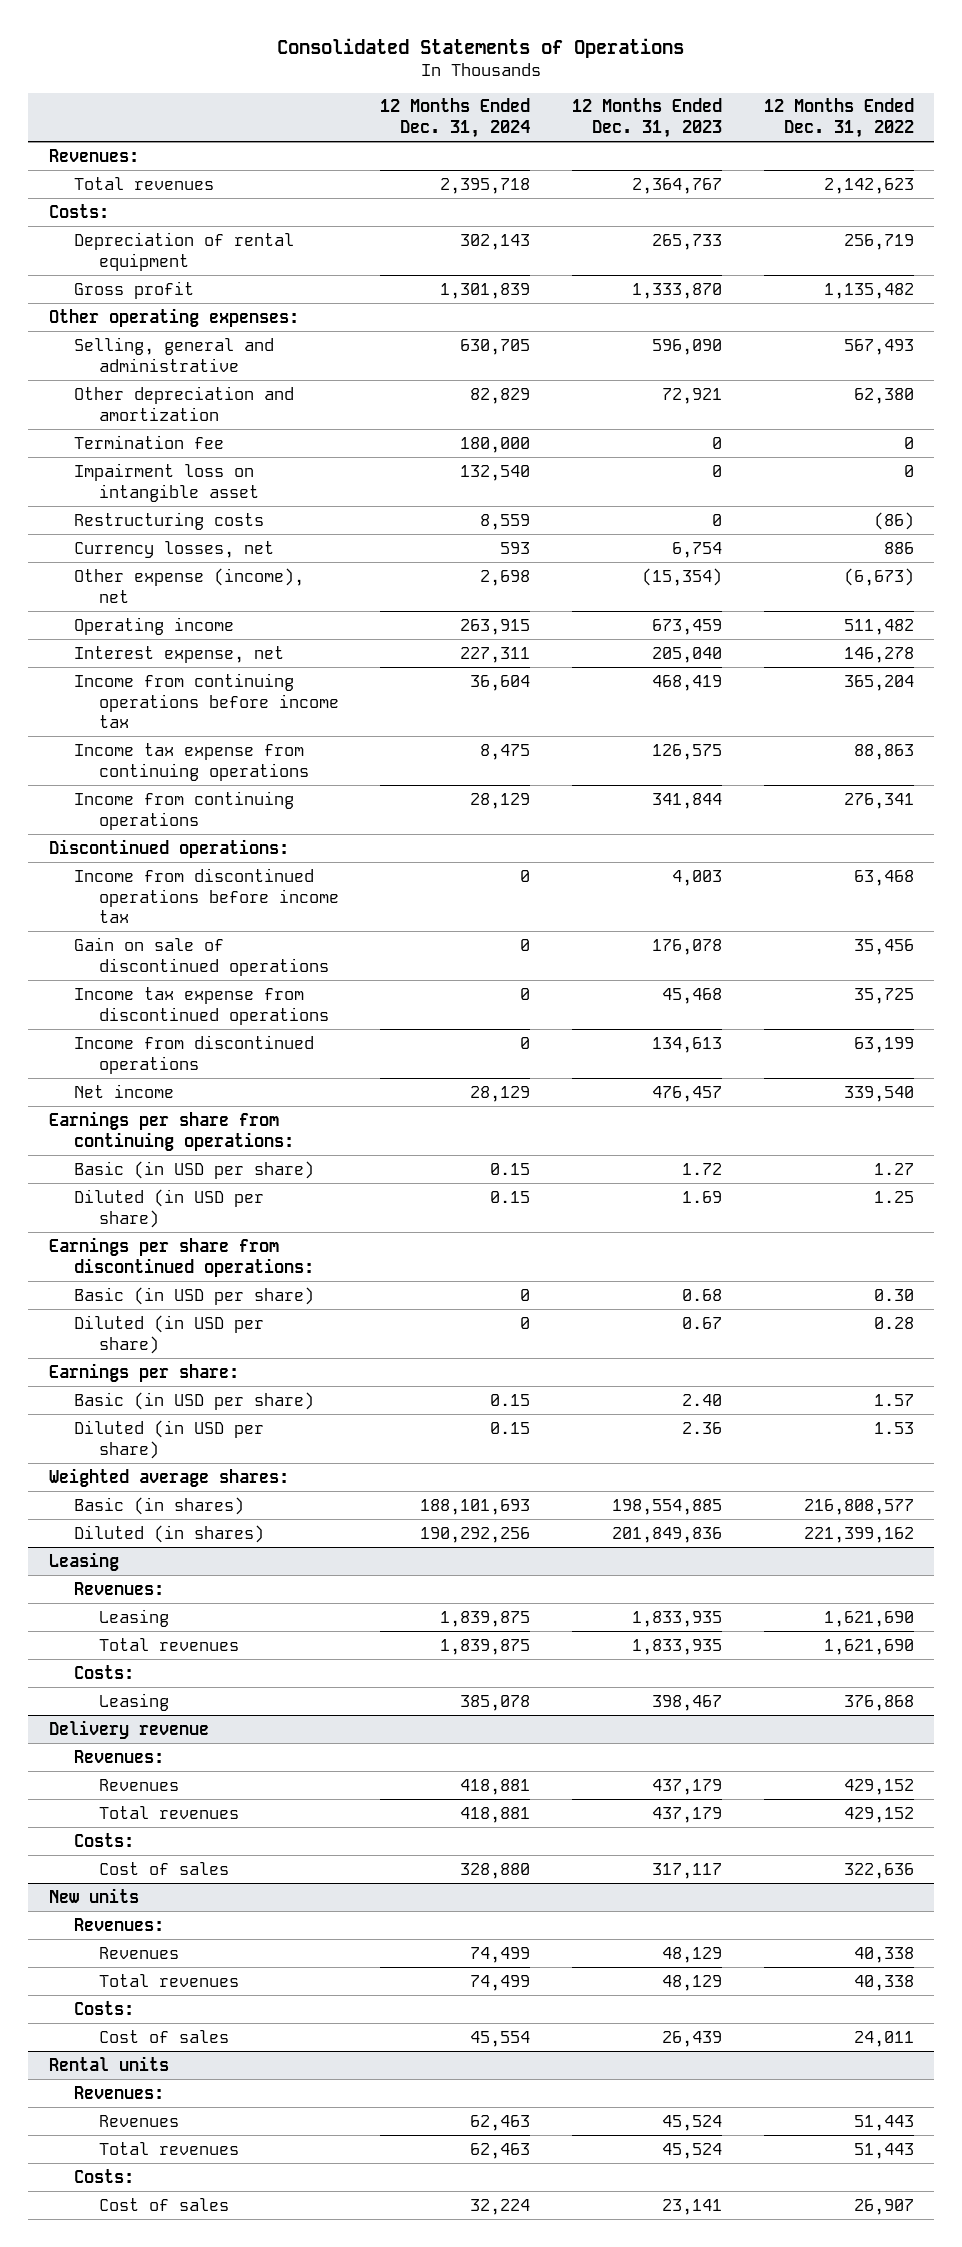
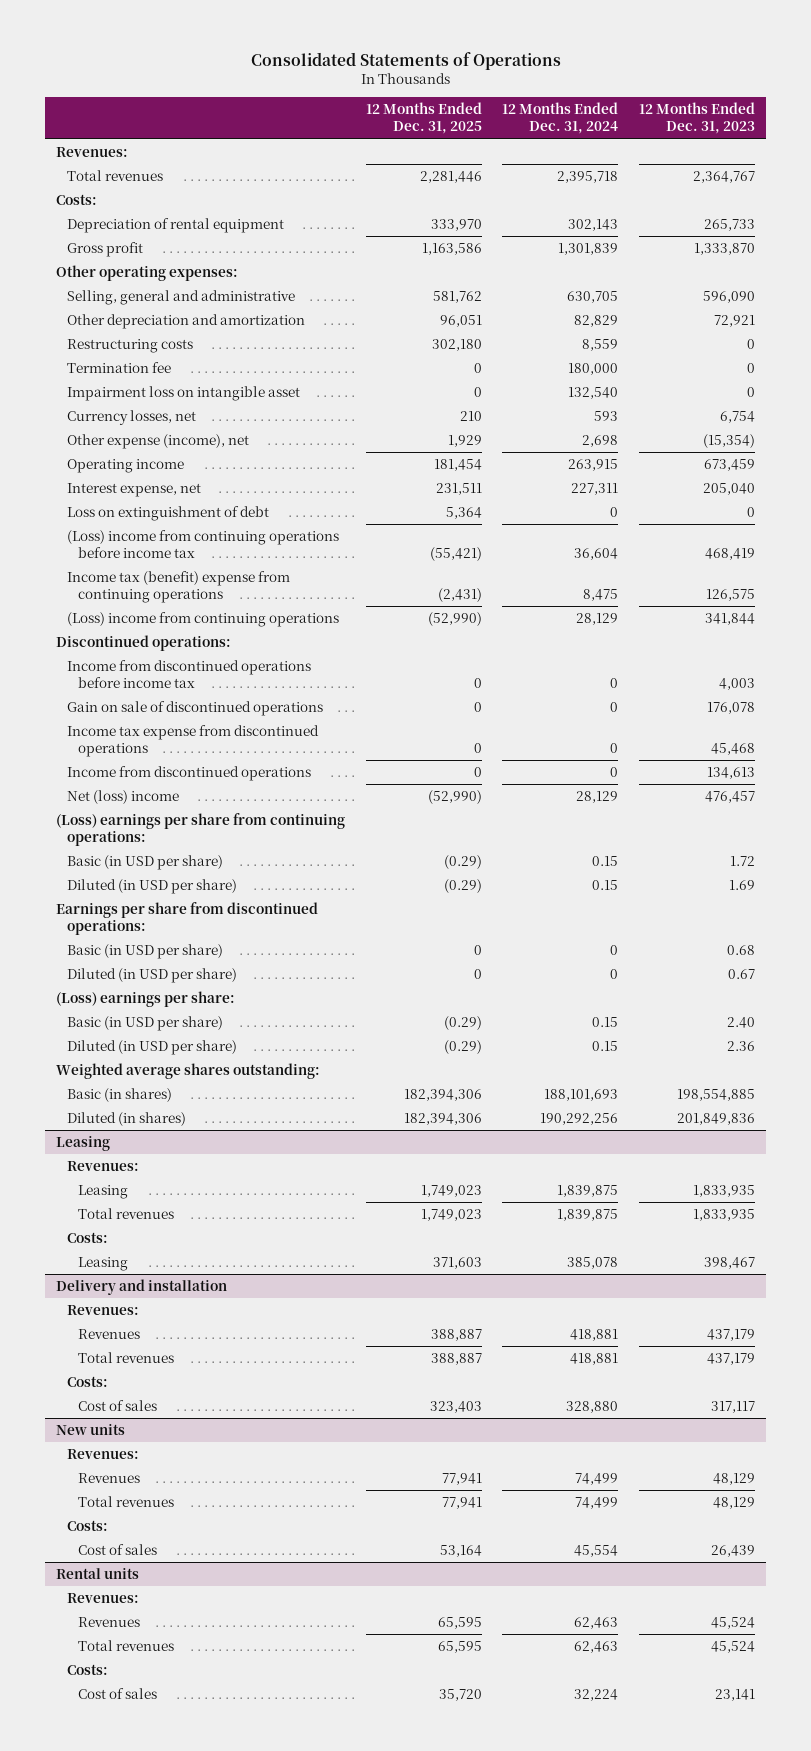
[763,98,914,139] 12 Months Ended Dec. 31, 2022 -> none
none -> [365,102,482,135] 12 Months Ended Dec. 31, 2025
[73,511,264,530] Restructuring costs -> [66,338,193,353] Restructuring costs
none -> [66,505,269,521] Loss on extinguishment of debt
[73,672,339,729] Income from continuing operations before income tax -> [66,529,339,559] (Loss) income from continuing operations before income tax
[73,742,309,781] Income tax expense from continuing operations -> [66,570,290,604] Income tax (benefit) expense from continuing operations
[73,790,294,830] Income from continuing operations -> [66,611,339,627] (Loss) income from continuing operations
[73,1083,174,1098] Net income -> [66,789,179,804] Net (loss) income
[48,1110,294,1151] Earnings per share from continuing operations: -> [55,812,345,847] (Loss) earnings per share from continuing operations:
[48,1362,239,1382] Earnings per share: -> [55,990,235,1007] (Loss) earnings per share:
[48,1467,289,1487] Weighted average shares: -> [55,1062,320,1079] Weighted average shares outstanding:
[48,1719,209,1739] Delivery revenue -> [55,1278,227,1295] Delivery and installation

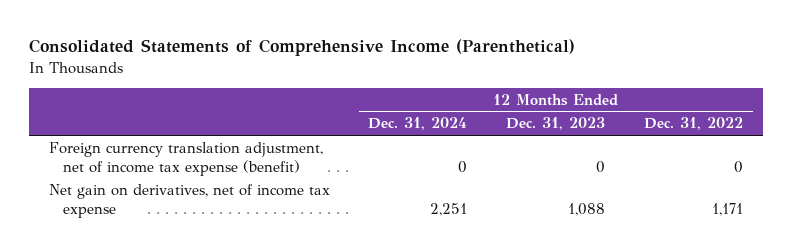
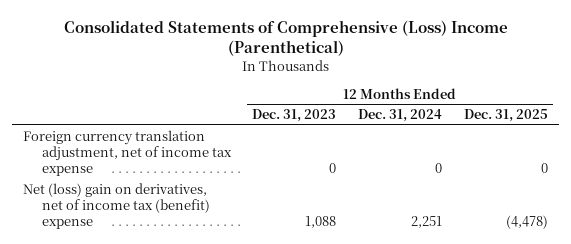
[29,39,576,57] Consolidated Statements of Comprehensive Income (Parenthetical) -> [63,19,508,56] Consolidated Statements of Comprehensive (Loss) Income (Parenthetical)
[644,117,744,131] Dec. 31, 2022 -> none
none -> [463,109,548,123] Dec. 31, 2025
[48,142,323,176] Foreign currency translation adjustment, net of income tax expense (benefit) -> [23,130,232,177] Foreign currency translation adjustment, net of income tax expense
[48,184,330,218] Net gain on derivatives, net of income tax expense -> [23,183,210,230] Net (loss) gain on derivatives, net of income tax (benefit) expense

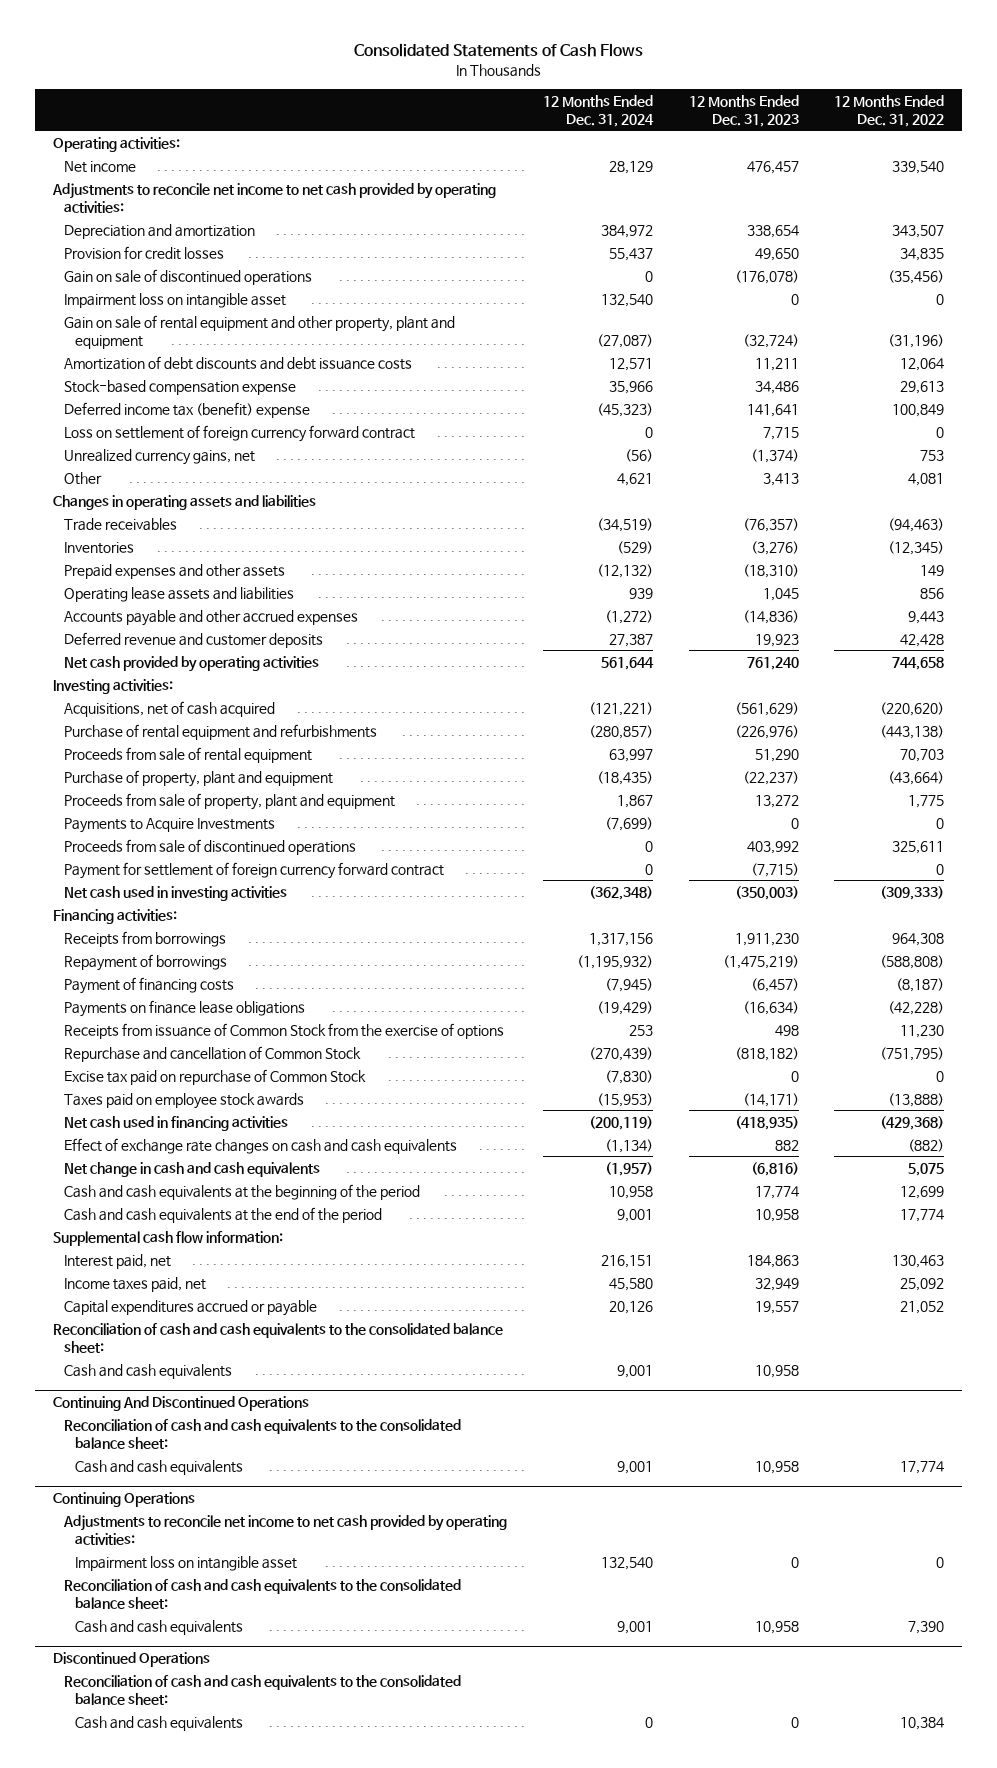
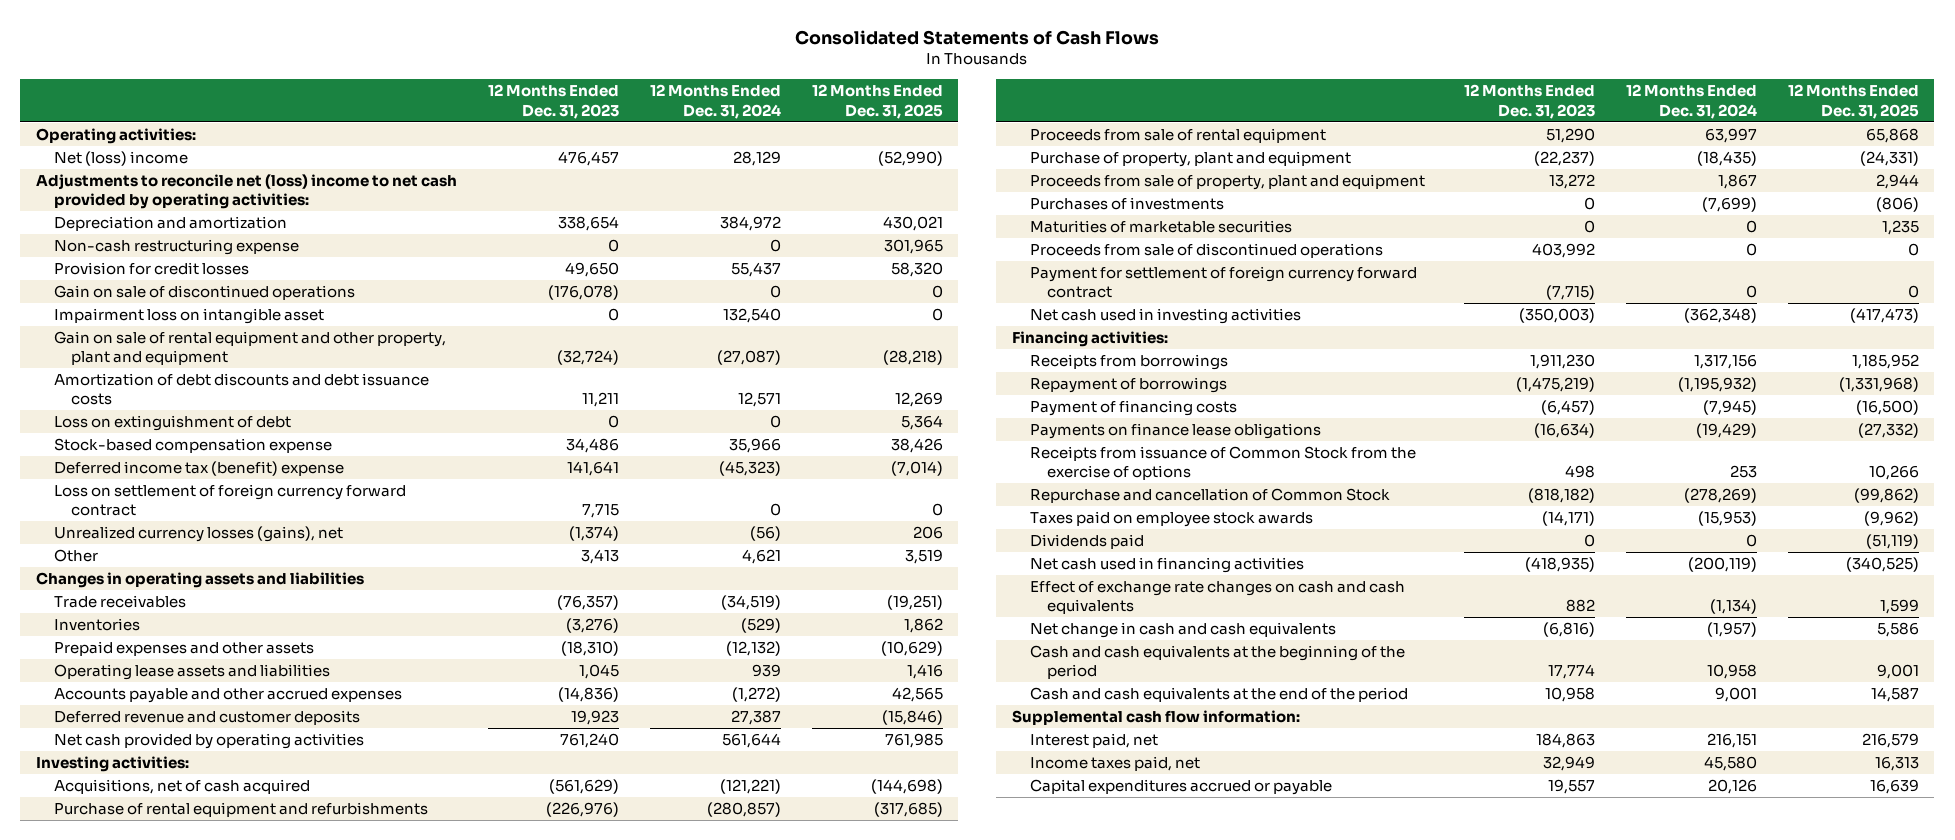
[834,94,945,128] 12 Months Ended Dec. 31, 2022 -> none
none -> [811,84,943,119] 12 Months Ended Dec. 31, 2025
[64,160,137,173] Net income -> [53,151,188,167] Net (loss) income
[51,182,496,213] Adjustments to reconcile net income to net cash provided by operating activities: -> [35,174,457,210] Adjustments to reconcile net (loss) income to net cash provided by operating activities:
none -> [53,239,299,256] Non-cash restructuring expense
none -> [53,415,291,432] Loss on extinguishment of debt
[64,448,256,465] Unrealized currency gains, net -> [53,526,343,543] Unrealized currency losses (gains), net
[64,817,276,833] Payments to Acquire Investments -> [1029,197,1224,211] Purchases of investments
none -> [1029,220,1292,234] Maturities of marketable securities
[64,1068,367,1085] Excise tax paid on repurchase of Common Stock -> none
[588,1046,653,1061] (270,439) -> [1683,488,1757,504] (278,269)
none -> [1029,534,1144,550] Dividends paid
[52,1322,503,1353] Reconciliation of cash and cash equivalents to the consolidated balance sheet: -> none
[64,1363,233,1379] Cash and cash equivalents -> none
[52,1395,309,1411] Continuing And Discontinued Operations -> none
[64,1418,462,1449] Reconciliation of cash and cash equivalents to the consolidated balance sheet: -> none
[75,1459,244,1475] Cash and cash equivalents -> none
[52,1491,195,1507] Continuing Operations -> none
[63,1514,508,1545] Adjustments to reconcile net income to net cash provided by operating activities: -> none
[75,1555,298,1571] Impairment loss on intangible asset -> none
[64,1578,462,1609] Reconciliation of cash and cash equivalents to the consolidated balance sheet: -> none
[75,1619,244,1635] Cash and cash equivalents -> none
[52,1651,210,1667] Discontinued Operations -> none
[64,1674,462,1705] Reconciliation of cash and cash equivalents to the consolidated balance sheet: -> none
[75,1715,244,1731] Cash and cash equivalents -> none

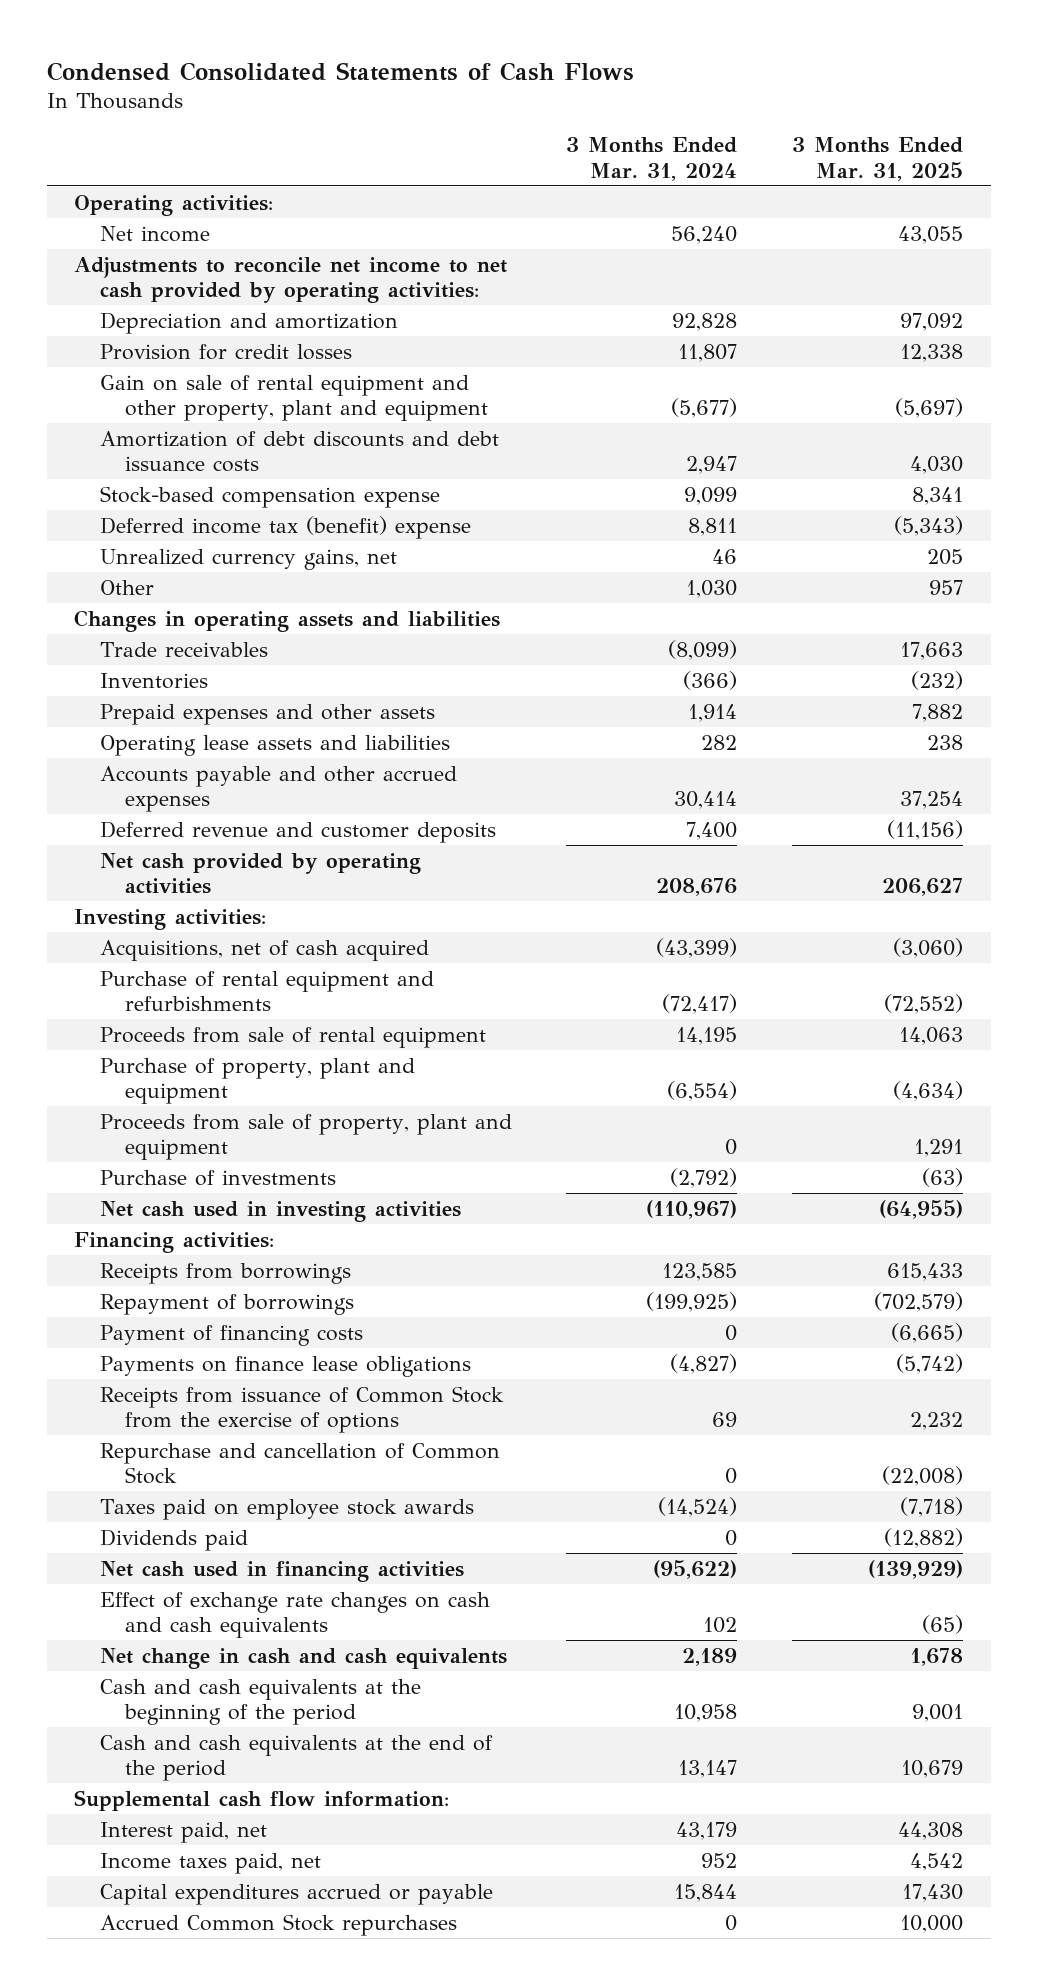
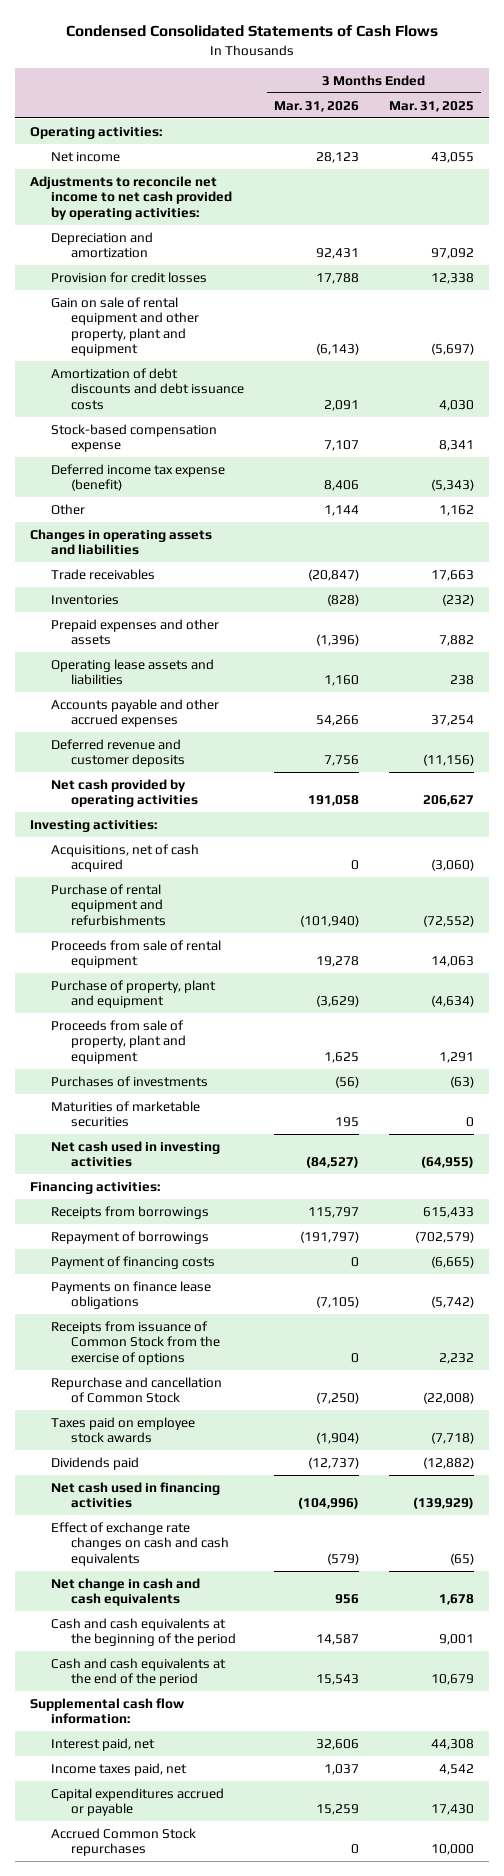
[566,137,738,181] 3 Months Ended Mar. 31, 2024 -> none
none -> [274,100,360,112] Mar. 31, 2026
[99,548,397,570] Unrealized currency gains, net -> none
[99,515,471,539] Deferred income tax (benefit) expense -> [50,463,225,492] Deferred income tax expense (benefit)
[929,579,964,595] 957 -> [439,504,475,516] 1,162
[99,1169,336,1186] Purchase of investments -> [50,1075,208,1087] Purchases of investments
none -> [50,1100,200,1128] Maturities of marketable securities

